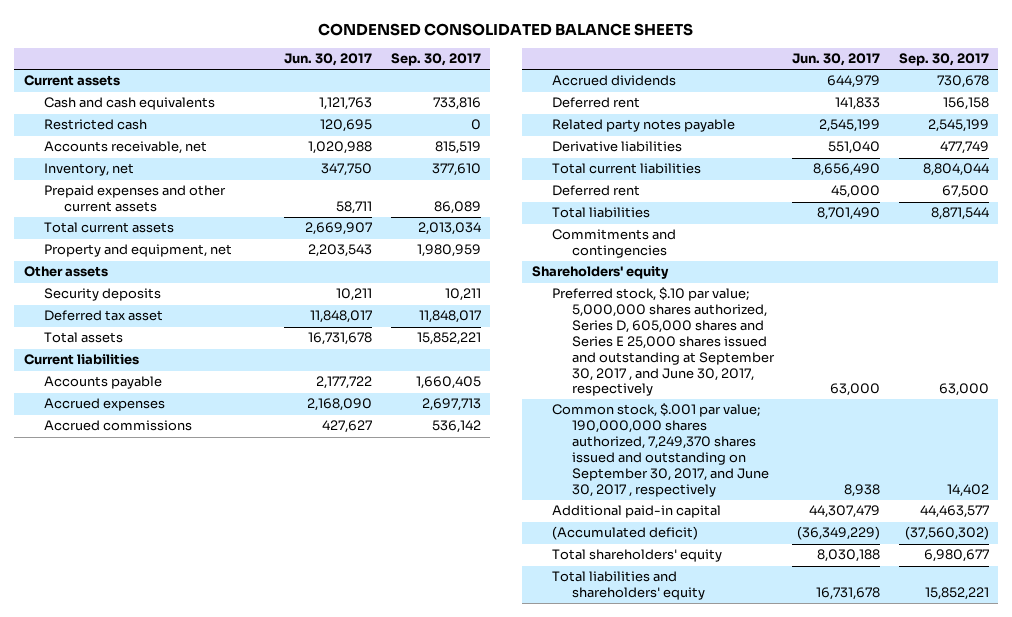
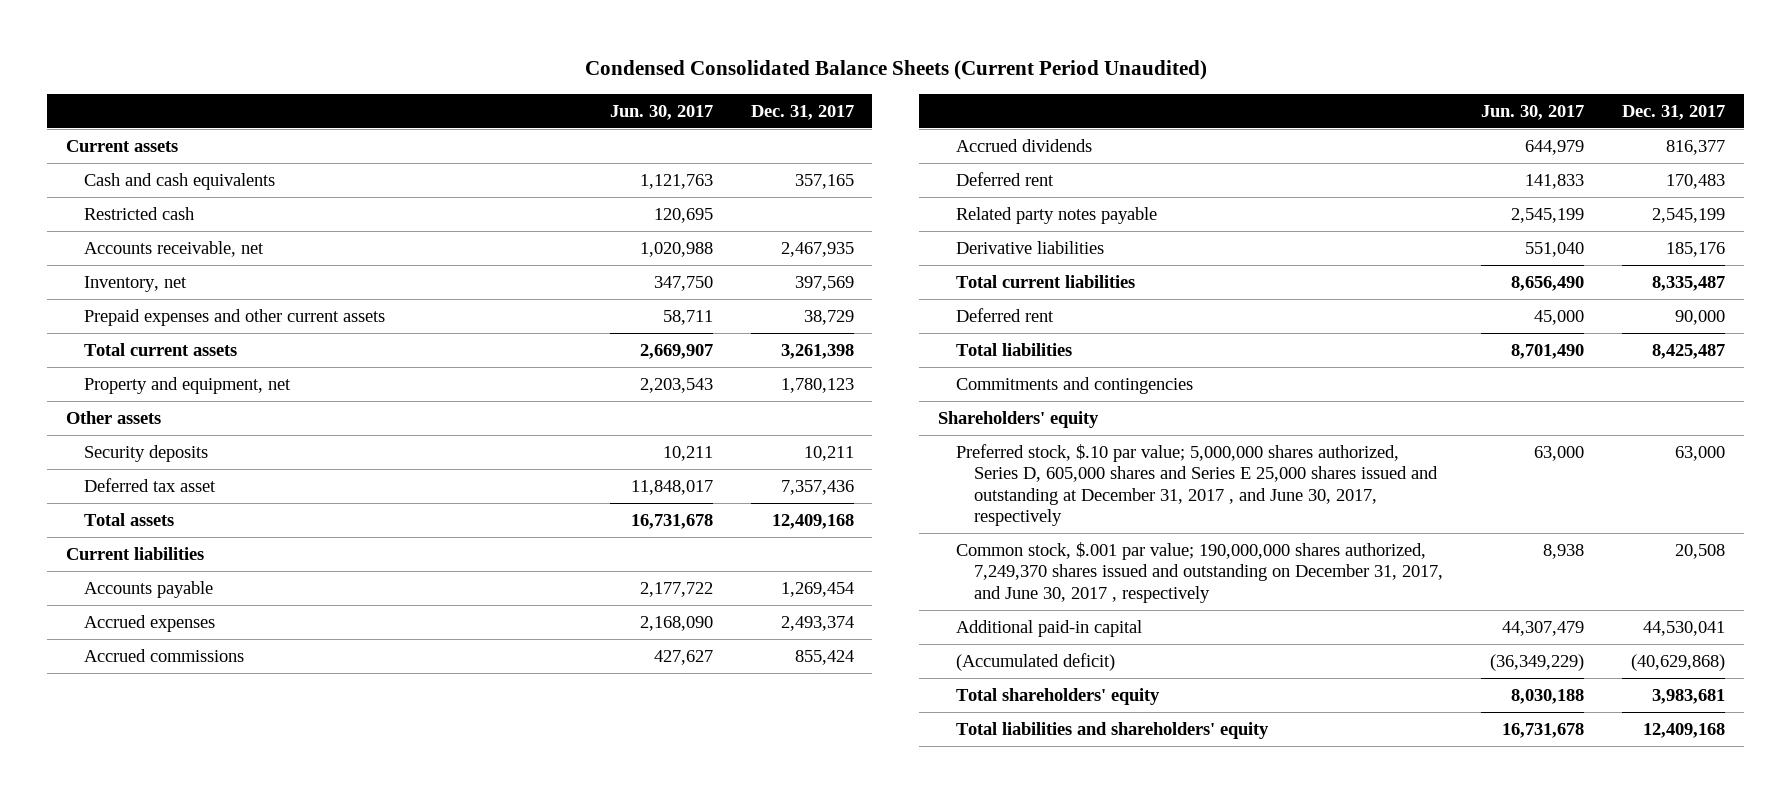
[318,22,694,36] CONDENSED CONSOLIDATED BALANCE SHEETS -> [584,60,1207,81] Condensed Consolidated Balance Sheets (Current Period Unaudited)
[390,53,481,67] Sep. 30, 2017 -> none
none -> [750,104,854,120] Dec. 31, 2017
[551,287,776,397] Preferred stock, $.10 par value; 5,000,000 shares authorized, Series D, 605,000 shares and Series E 25,000 shares issued and outstanding at September 30, 2017 , and June 30, 2017, respectively -> [955,443,1439,527] Preferred stock, $.10 par value; 5,000,000 shares authorized, Series D, 605,000 shares and Series E 25,000 shares issued and outstanding at December 31, 2017 , and June 30, 2017, respectively
[551,403,770,497] Common stock, $.001 par value; 190,000,000 shares authorized, 7,249,370 shares issued and outstanding on September 30, 2017, and June 30, 2017 , respectively -> [955,541,1444,603] Common stock, $.001 par value; 190,000,000 shares authorized, 7,249,370 shares issued and outstanding on December 31, 2017, and June 30, 2017 , respectively

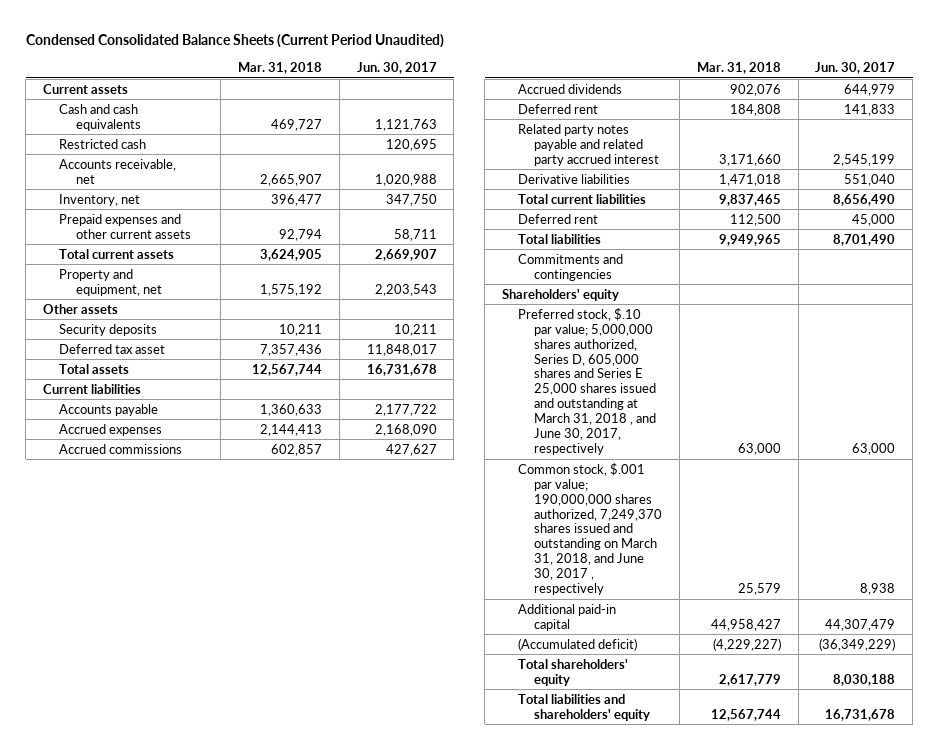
[750,104,854,120] Dec. 31, 2017 -> none
none -> [238,62,323,75] Mar. 31, 2018
[955,206,1157,224] Related party notes payable -> [518,123,660,166] Related party notes payable and related party accrued interest
[955,443,1439,527] Preferred stock, $.10 par value; 5,000,000 shares authorized, Series D, 605,000 shares and Series E 25,000 shares issued and outstanding at December 31, 2017 , and June 30, 2017, respectively -> [518,307,657,456] Preferred stock, $.10 par value; 5,000,000 shares authorized, Series D, 605,000 shares and Series E 25,000 shares issued and outstanding at March 31, 2018 , and June 30, 2017, respectively
[955,541,1444,603] Common stock, $.001 par value; 190,000,000 shares authorized, 7,249,370 shares issued and outstanding on December 31, 2017, and June 30, 2017 , respectively -> [518,462,663,596] Common stock, $.001 par value; 190,000,000 shares authorized, 7,249,370 shares issued and outstanding on March 31, 2018, and June 30, 2017 , respectively

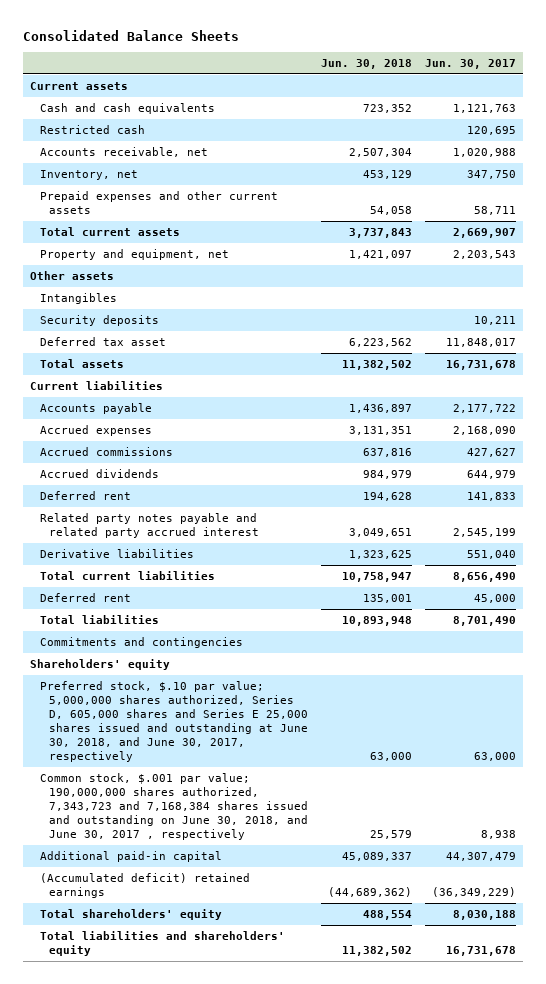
[25,34,444,49] Condensed Consolidated Balance Sheets (Current Period Unaudited) -> [23,29,240,41] Consolidated Balance Sheets
[238,62,323,75] Mar. 31, 2018 -> none
none -> [321,59,413,70] Jun. 30, 2018
none -> [39,293,117,305] Intangibles
[518,307,657,456] Preferred stock, $.10 par value; 5,000,000 shares authorized, Series D, 605,000 shares and Series E 25,000 shares issued and outstanding at March 31, 2018 , and June 30, 2017, respectively -> [39,681,309,762] Preferred stock, $.10 par value; 5,000,000 shares authorized, Series D, 605,000 shares and Series E 25,000 shares issued and outstanding at June 30, 2018, and June 30, 2017, respectively
[518,462,663,596] Common stock, $.001 par value; 190,000,000 shares authorized, 7,249,370 shares issued and outstanding on March 31, 2018, and June 30, 2017 , respectively -> [39,773,309,840] Common stock, $.001 par value; 190,000,000 shares authorized, 7,343,723 and 7,168,384 shares issued and outstanding on June 30, 2018, and June 30, 2017 , respectively
[518,637,638,651] (Accumulated deficit) -> [39,873,250,899] (Accumulated deficit) retained earnings

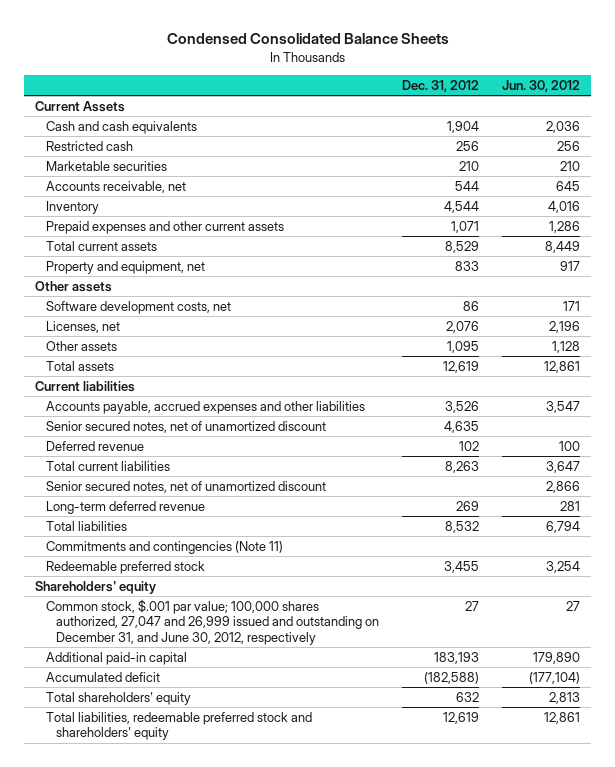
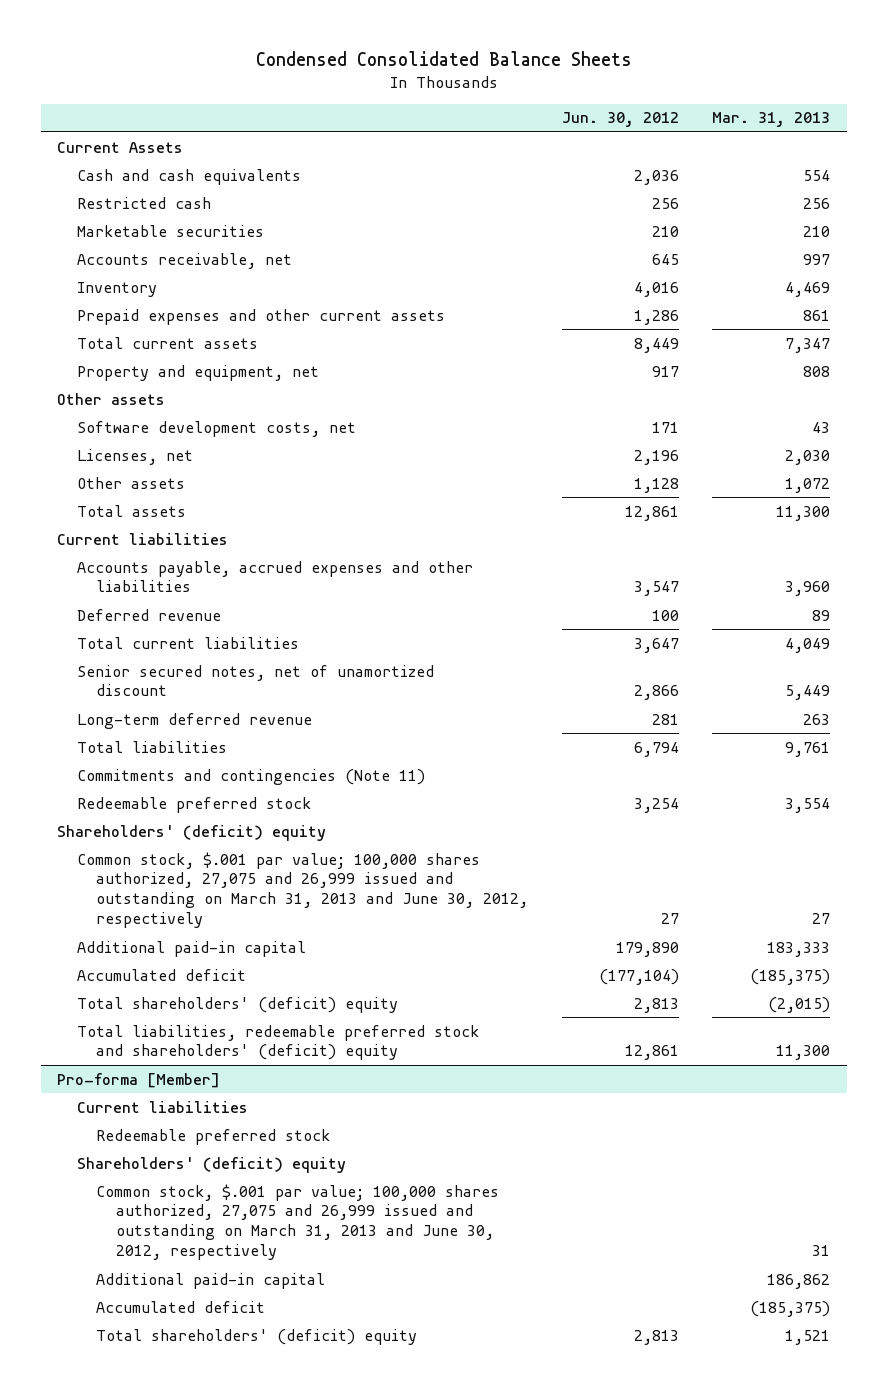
[402,80,480,93] Dec. 31, 2012 -> none
none -> [712,112,831,128] Mar. 31, 2013
[45,420,326,433] Senior secured notes, net of unamortized discount -> none
[35,580,157,594] Shareholders' equity -> [57,824,327,841] Shareholders' (deficit) equity
[45,598,380,646] Common stock, $.001 par value; 100,000 shares authorized, 27,047 and 26,999 issued and outstanding on December 31, and June 30, 2012, respectively -> [76,851,529,929] Common stock, $.001 par value; 100,000 shares authorized, 27,075 and 26,999 issued and outstanding on March 31, 2013 and June 30, 2012, respectively
[45,691,191,705] Total shareholders' equity -> [76,996,398,1013] Total shareholders' (deficit) equity
[45,711,312,741] Total liabilities, redeemable preferred stock and shareholders' equity -> [76,1024,479,1061] Total liabilities, redeemable preferred stock and shareholders' (deficit) equity
none -> [57,1072,221,1088] Pro-forma [Member]
none -> [76,1100,248,1113] Current liabilities
none -> [96,1128,331,1145] Redeemable preferred stock
none -> [76,1156,346,1173] Shareholders' (deficit) equity
none -> [96,1183,500,1261] Common stock, $.001 par value; 100,000 shares authorized, 27,075 and 26,999 issued and outstanding on March 31, 2013 and June 30, 2012, respectively
none -> [96,1272,326,1289] Additional paid-in capital
none -> [96,1300,266,1313] Accumulated deficit
none -> [96,1328,418,1345] Total shareholders' (deficit) equity

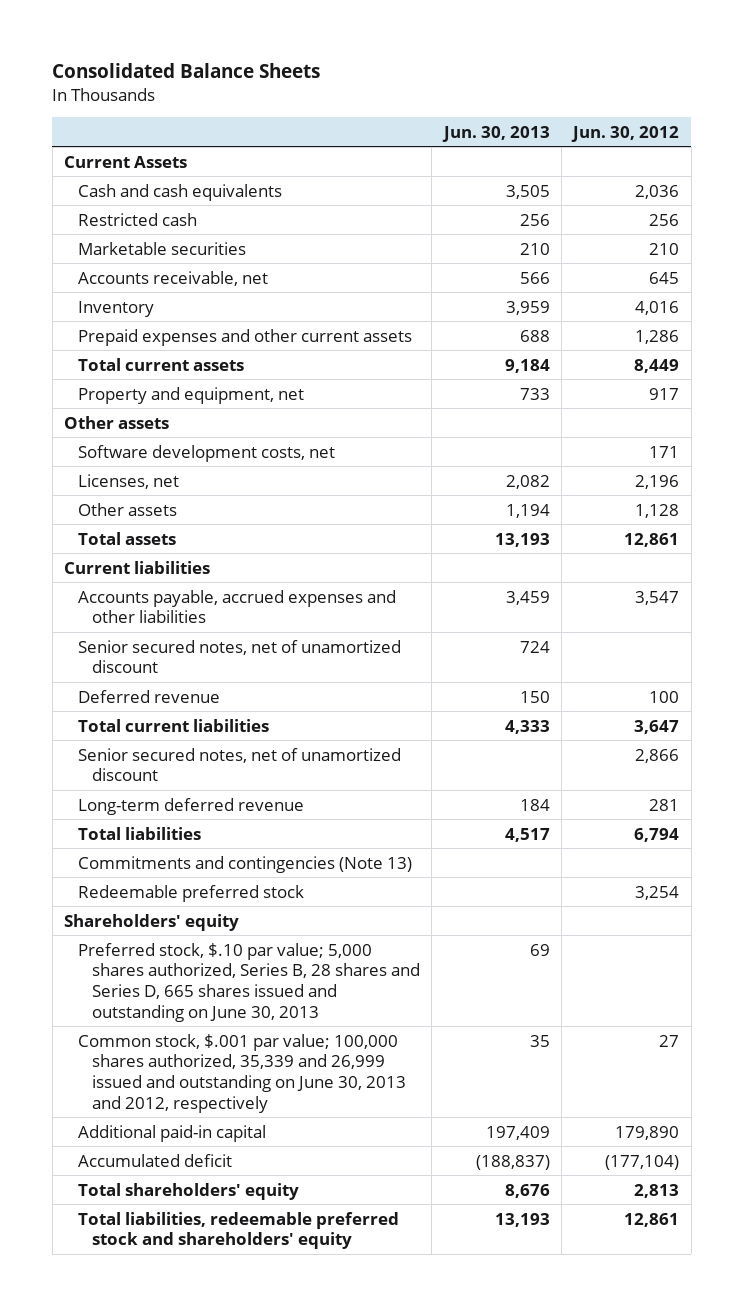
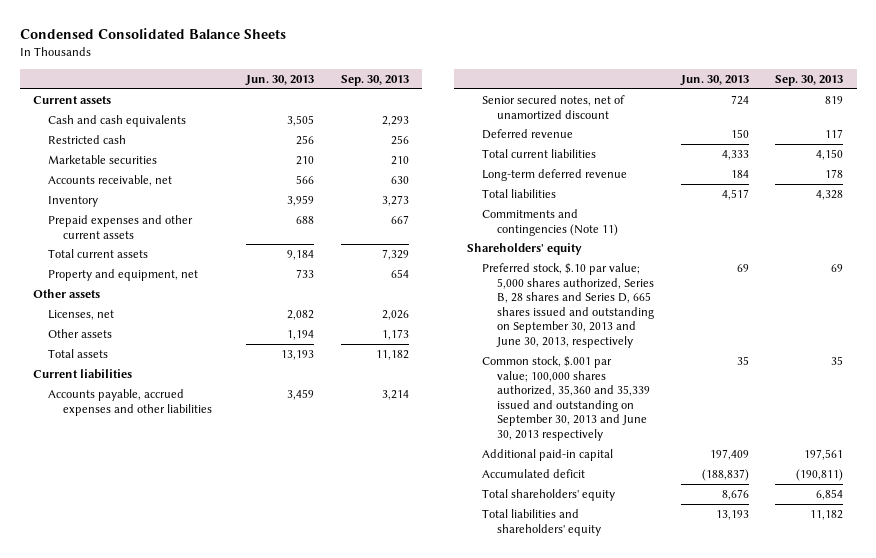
[52,63,321,79] Consolidated Balance Sheets -> [19,28,286,40] Condensed Consolidated Balance Sheets
[571,125,680,142] Jun. 30, 2012 -> none
none -> [341,74,410,86] Sep. 30, 2013
[63,155,187,168] Current Assets -> [32,95,111,104] Current assets
[77,444,335,462] Software development costs, net -> none
[77,747,401,782] Senior secured notes, net of unamortized discount -> none
[77,884,304,902] Redeemable preferred stock -> none
[77,855,412,873] Commitments and contingencies (Note 13) -> [482,208,619,236] Commitments and contingencies (Note 11)
[77,942,421,1022] Preferred stock, $.10 par value; 5,000 shares authorized, Series B, 28 shares and Series D, 665 shares issued and outstanding on June 30, 2013 -> [482,262,655,348] Preferred stock, $.10 par value; 5,000 shares authorized, Series B, 28 shares and Series D, 665 shares issued and outstanding on September 30, 2013 and June 30, 2013, respectively
[77,1033,407,1113] Common stock, $.001 par value; 100,000 shares authorized, 35,339 and 26,999 issued and outstanding on June 30, 2013 and 2012, respectively -> [482,355,651,441] Common stock, $.001 par value; 100,000 shares authorized, 35,360 and 35,339 issued and outstanding on September 30, 2013 and June 30, 2013 respectively
[77,1211,399,1250] Total liabilities, redeemable preferred stock and shareholders' equity -> [482,508,602,536] Total liabilities and shareholders' equity

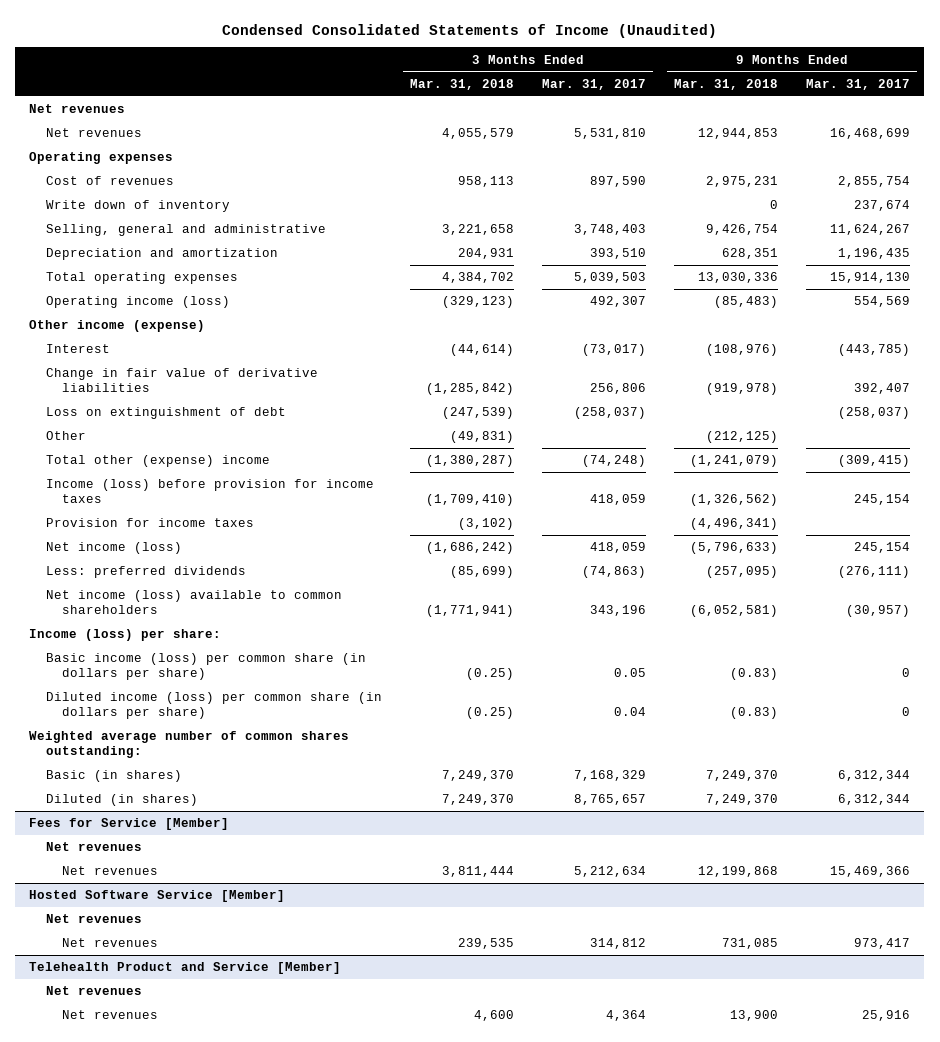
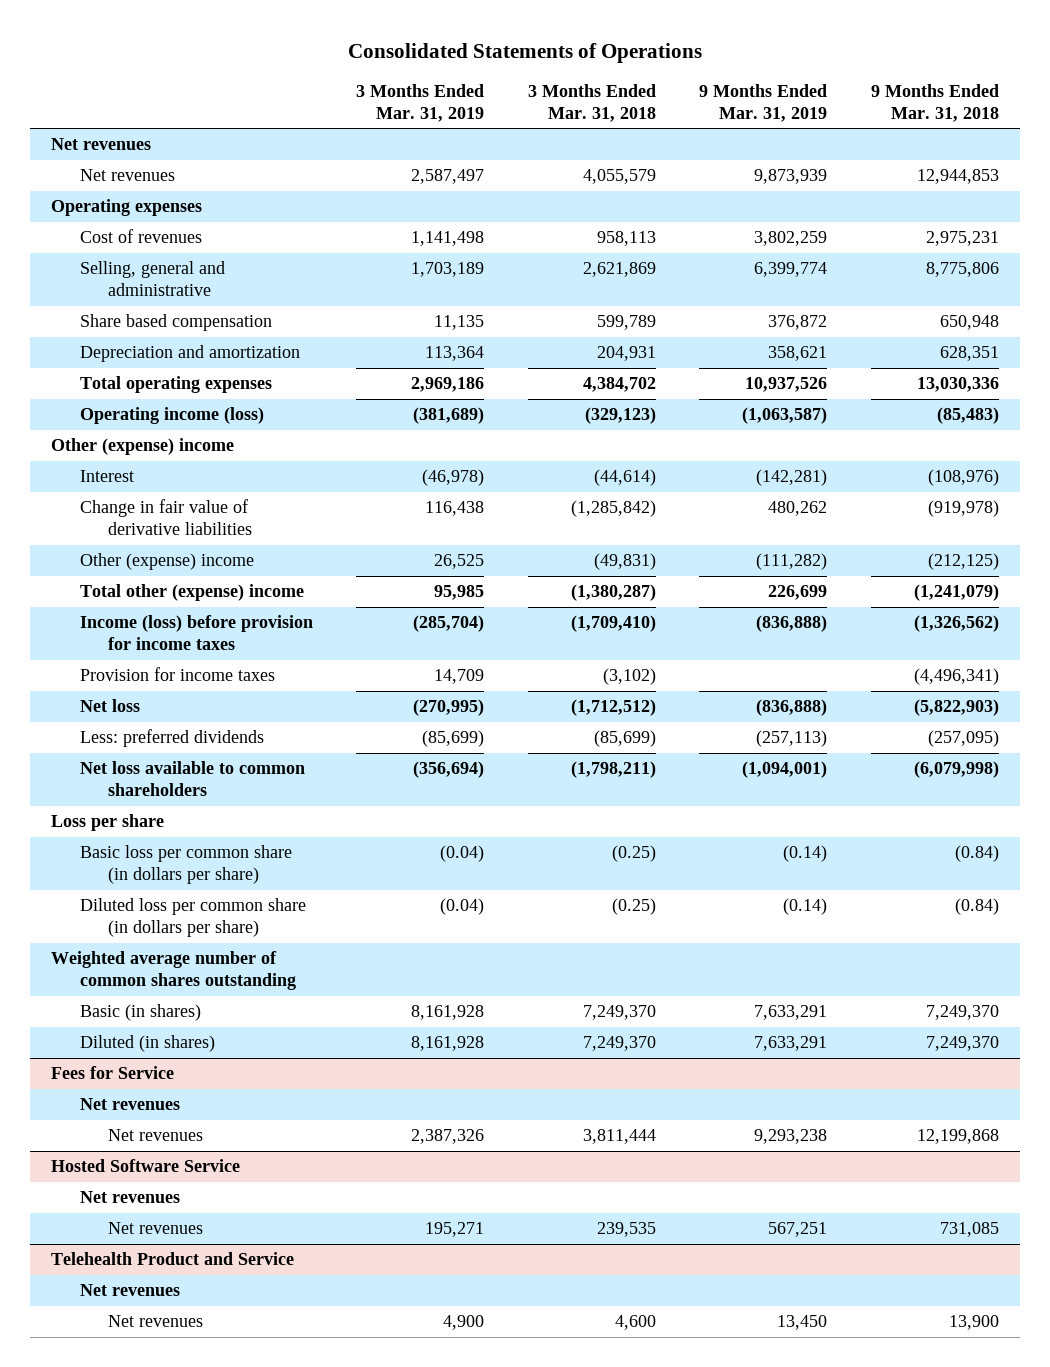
[221,23,717,38] Condensed Consolidated Statements of Income (Unaudited) -> [348,42,703,63] Consolidated Statements of Operations
[542,78,647,90] Mar. 31, 2017 -> none
[806,78,911,90] Mar. 31, 2017 -> none
none -> [356,84,485,123] 3 Months Ended Mar. 31, 2019
none -> [699,84,828,123] 9 Months Ended Mar. 31, 2019
[45,200,230,213] Write down of inventory -> none
[441,224,514,236] 3,221,658 -> [582,262,656,278] 2,621,869
[706,224,779,236] 9,426,754 -> [925,262,999,278] 8,775,806
none -> [79,314,272,332] Share based compensation
[29,320,206,333] Other income (expense) -> [51,438,235,456] Other (expense) income
[45,407,286,420] Loss on extinguishment of debt -> none
[45,431,86,441] Other -> [79,553,254,571] Other (expense) income
[45,542,182,555] Net income (loss) -> [79,699,140,713] Net loss
[425,542,514,555] (1,686,242) -> [570,699,656,717] (1,712,512)
[690,542,779,555] (5,796,633) -> [913,699,999,717] (5,822,903)
[45,590,342,614] Net income (loss) available to common shareholders -> [79,761,305,797] Net loss available to common shareholders
[425,604,514,617] (1,771,941) -> [570,761,656,779] (1,798,211)
[690,604,779,617] (6,052,581) -> [913,761,999,779] (6,079,998)
[29,629,222,642] Income (loss) per share: -> [51,814,165,832] Loss per share
[45,653,366,680] Basic income (loss) per common share (in dollars per share) -> [79,845,292,885] Basic loss per common share (in dollars per share)
[730,667,779,680] (0.83) -> [954,845,999,863] (0.84)
[45,692,382,719] Diluted income (loss) per common share (in dollars per share) -> [79,898,306,938] Diluted loss per common share (in dollars per share)
[730,706,779,719] (0.83) -> [954,898,999,916] (0.84)
[29,731,350,758] Weighted average number of common shares outstanding: -> [51,951,296,991] Weighted average number of common shares outstanding
[29,818,230,831] Fees for Service [Member] -> [51,1066,175,1080] Fees for Service
[29,890,286,903] Hosted Software Service [Member] -> [51,1159,241,1173] Hosted Software Service
[29,962,342,975] Telehealth Product and Service [Member] -> [51,1252,295,1266] Telehealth Product and Service

